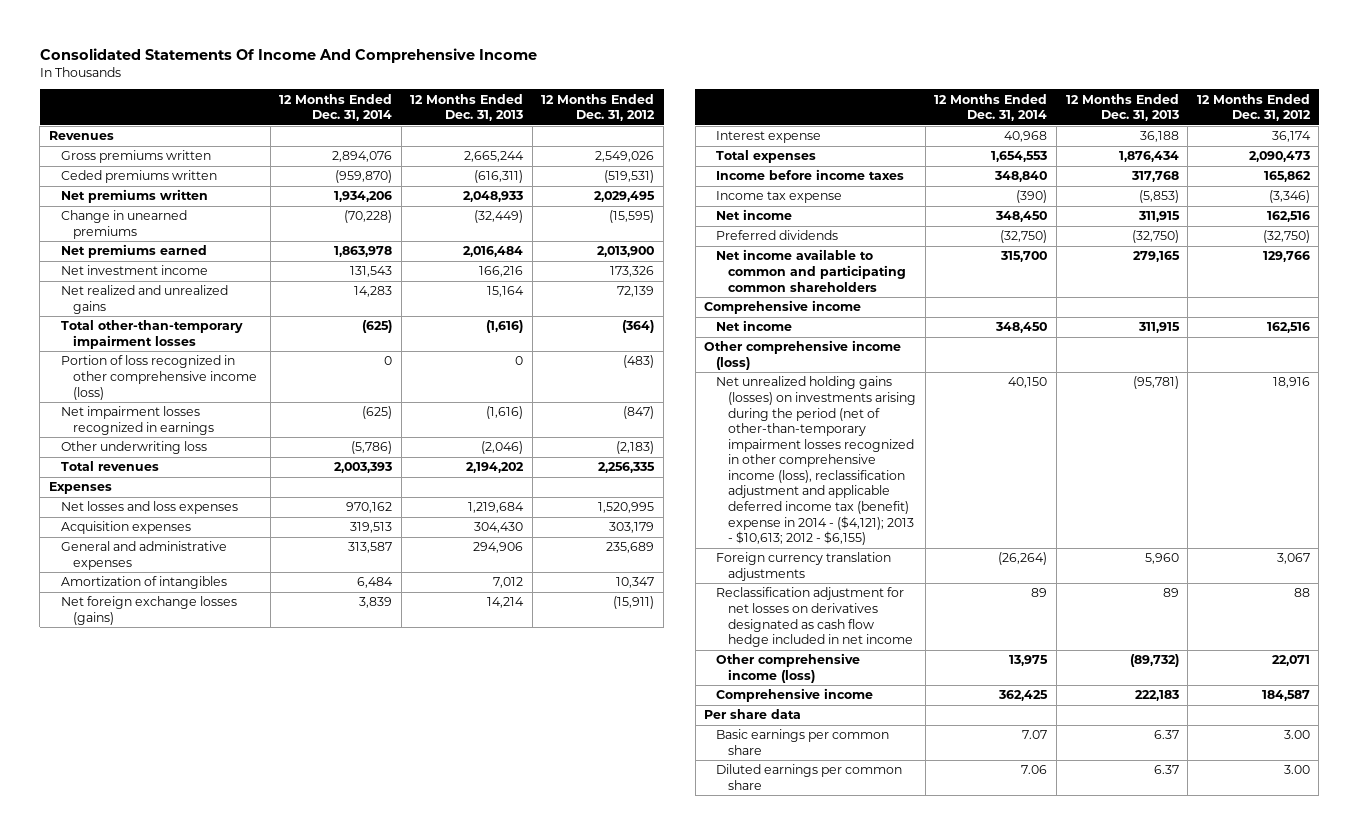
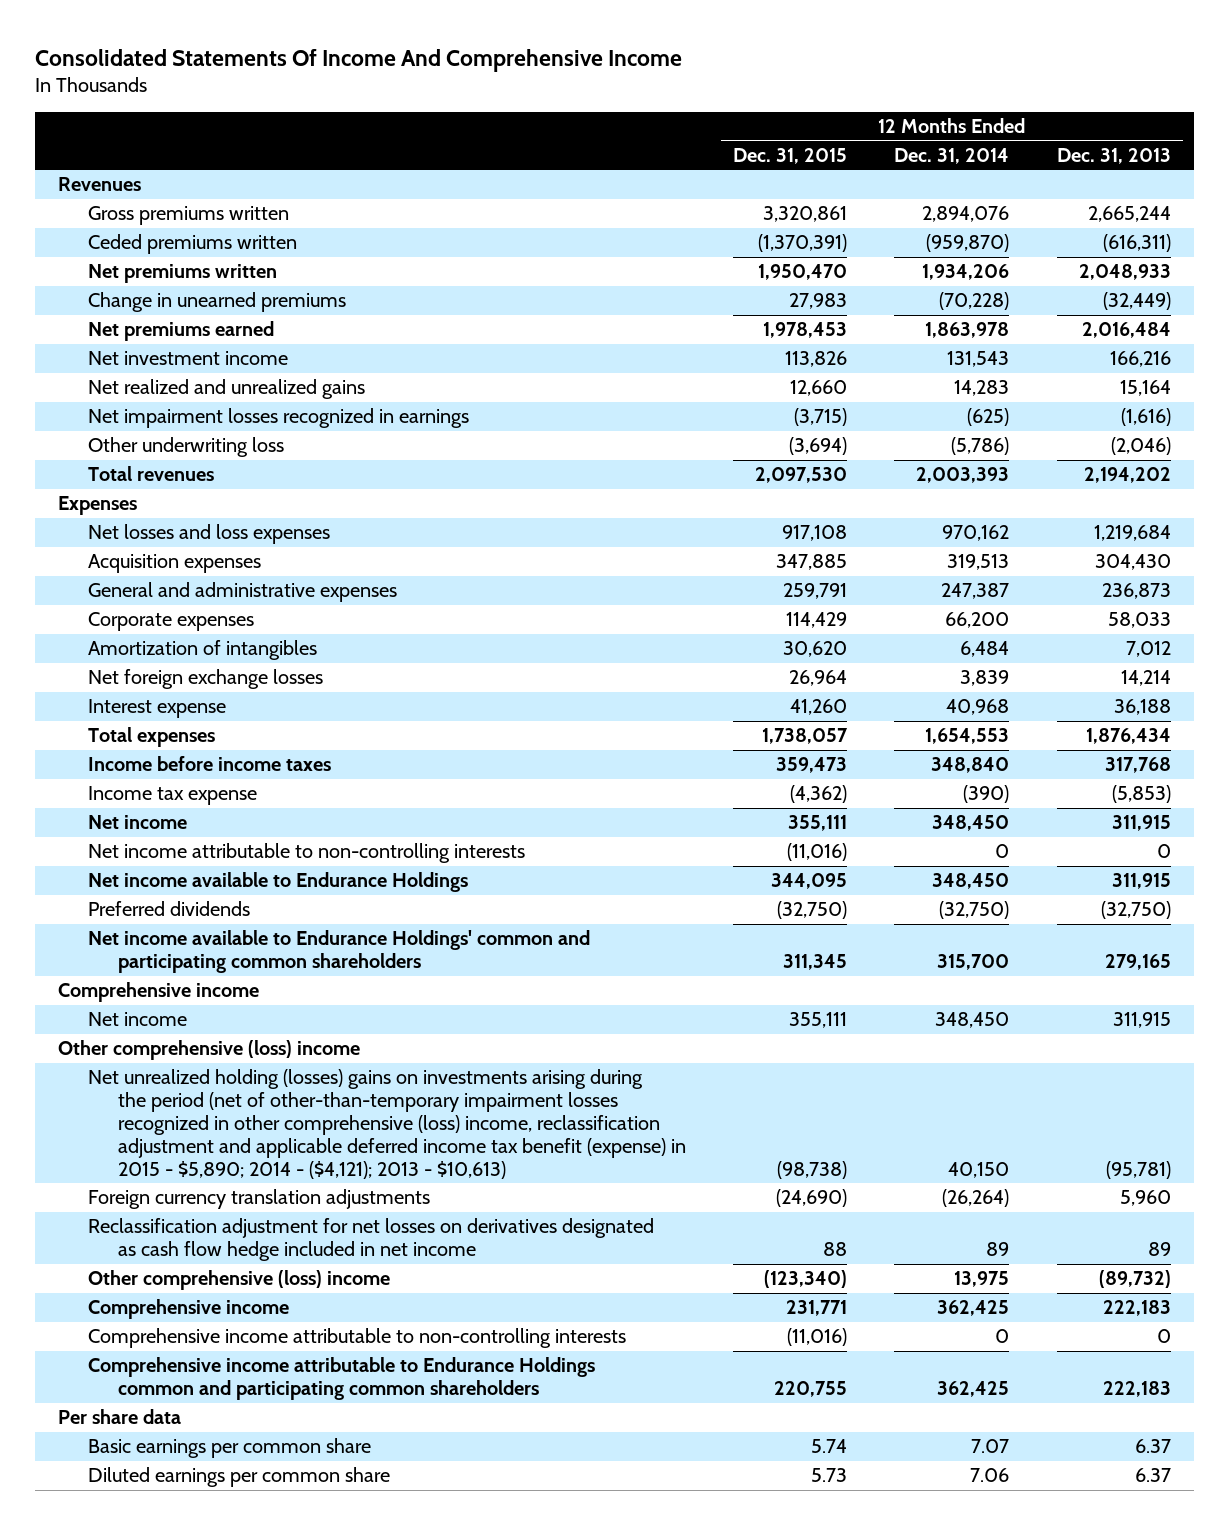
[541,93,656,122] 12 Months Ended Dec. 31, 2012 -> none
none -> [733,148,848,165] Dec. 31, 2015
[60,320,243,349] Total other-than-temporary impairment losses -> none
[60,355,257,400] Portion of loss recognized in other comprehensive income (loss) -> none
[348,542,393,554] 313,587 -> [941,583,1010,600] 247,387
[473,542,524,554] 294,906 -> [1101,583,1171,600] 236,873
none -> [88,612,255,632] Corporate expenses
[60,596,237,625] Net foreign exchange losses (gains) -> [88,669,324,690] Net foreign exchange losses
none -> [88,843,526,864] Net income attributable to non-controlling interests
none -> [88,872,469,893] Net income available to Endurance Holdings
[716,249,907,292] Net income available to common and participating common shareholders -> [88,930,591,974] Net income available to Endurance Holdings' common and participating common shareholders
[704,340,902,370] Other comprehensive income (loss) -> [58,1040,361,1061] Other comprehensive (loss) income
[716,376,917,546] Net unrealized holding gains (losses) on investments arising during the period (net of other-than-temporary impairment losses recognized in other comprehensive income (loss), reclassification adjustment and applicable deferred income tax (benefit) expense in 2014 - ($4,121); 2013 - $10,613; 2012 - $6,155) -> [88,1069,686,1179] Net unrealized holding (losses) gains on investments arising during the period (net of other-than-temporary impairment losses recognized in other comprehensive (loss) income, reclassification adjustment and applicable deferred income tax benefit (expense) in 2015 - $5,890; 2014 - ($4,121); 2013 - $10,613)
[716,653,861,683] Other comprehensive income (loss) -> [88,1270,391,1291] Other comprehensive (loss) income
none -> [88,1328,627,1349] Comprehensive income attributable to non-controlling interests
none -> [88,1357,596,1401] Comprehensive income attributable to Endurance Holdings common and participating common shareholders

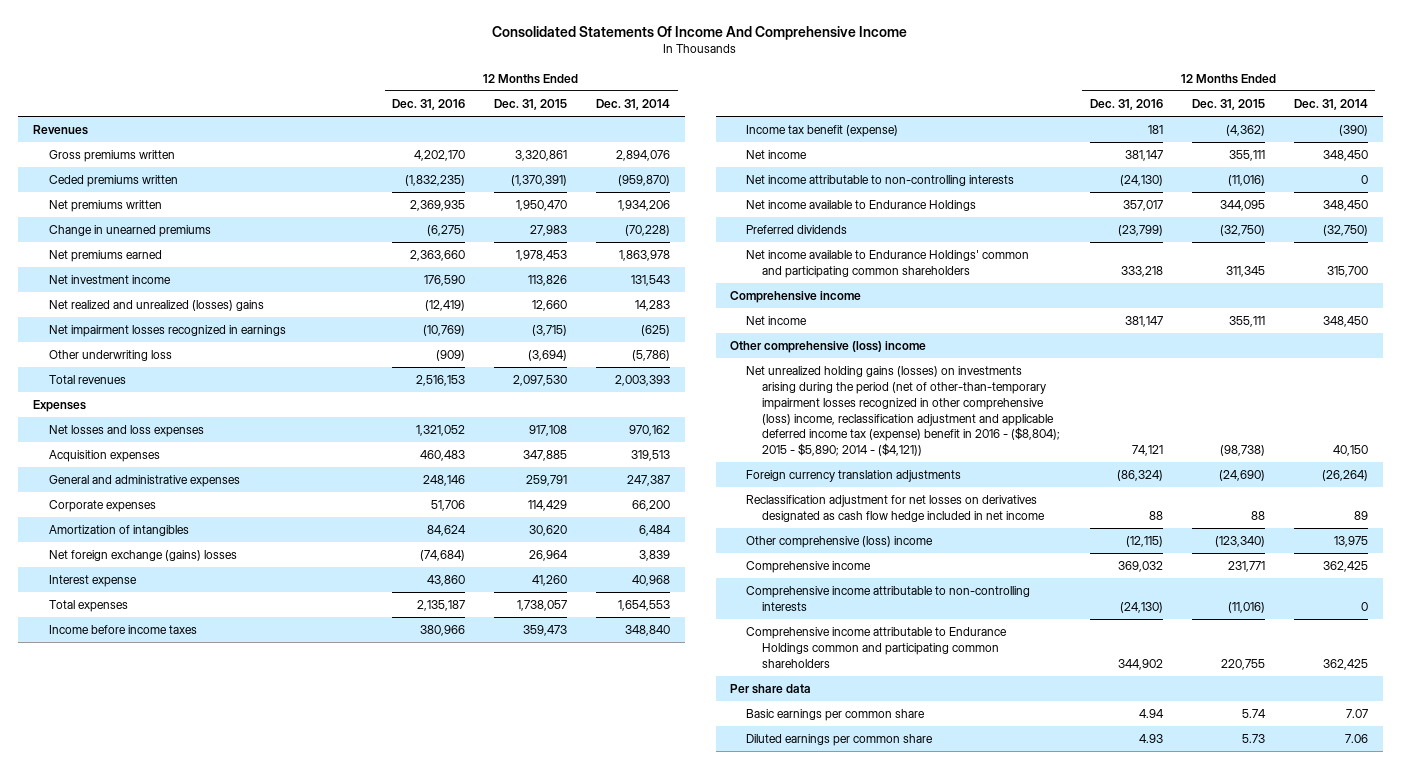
[1056,148,1171,165] Dec. 31, 2013 -> none
none -> [391,99,465,111] Dec. 31, 2016
[88,379,366,400] Net realized and unrealized gains -> [48,300,264,312] Net realized and unrealized (losses) gains
[88,669,324,690] Net foreign exchange losses -> [48,550,237,562] Net foreign exchange (gains) losses
[88,786,258,806] Income tax expense -> [746,125,899,138] Income tax benefit (expense)
[88,1069,686,1179] Net unrealized holding (losses) gains on investments arising during the period (net of other-than-temporary impairment losses recognized in other comprehensive (loss) income, reclassification adjustment and applicable deferred income tax benefit (expense) in 2015 - $5,890; 2014 - ($4,121); 2013 - $10,613) -> [746,366,1061,457] Net unrealized holding gains (losses) on investments arising during the period (net of other-than-temporary impairment losses recognized in other comprehensive (loss) income, reclassification adjustment and applicable deferred income tax (expense) benefit in 2016 - ($8,804); 2015 - $5,890; 2014 - ($4,121))

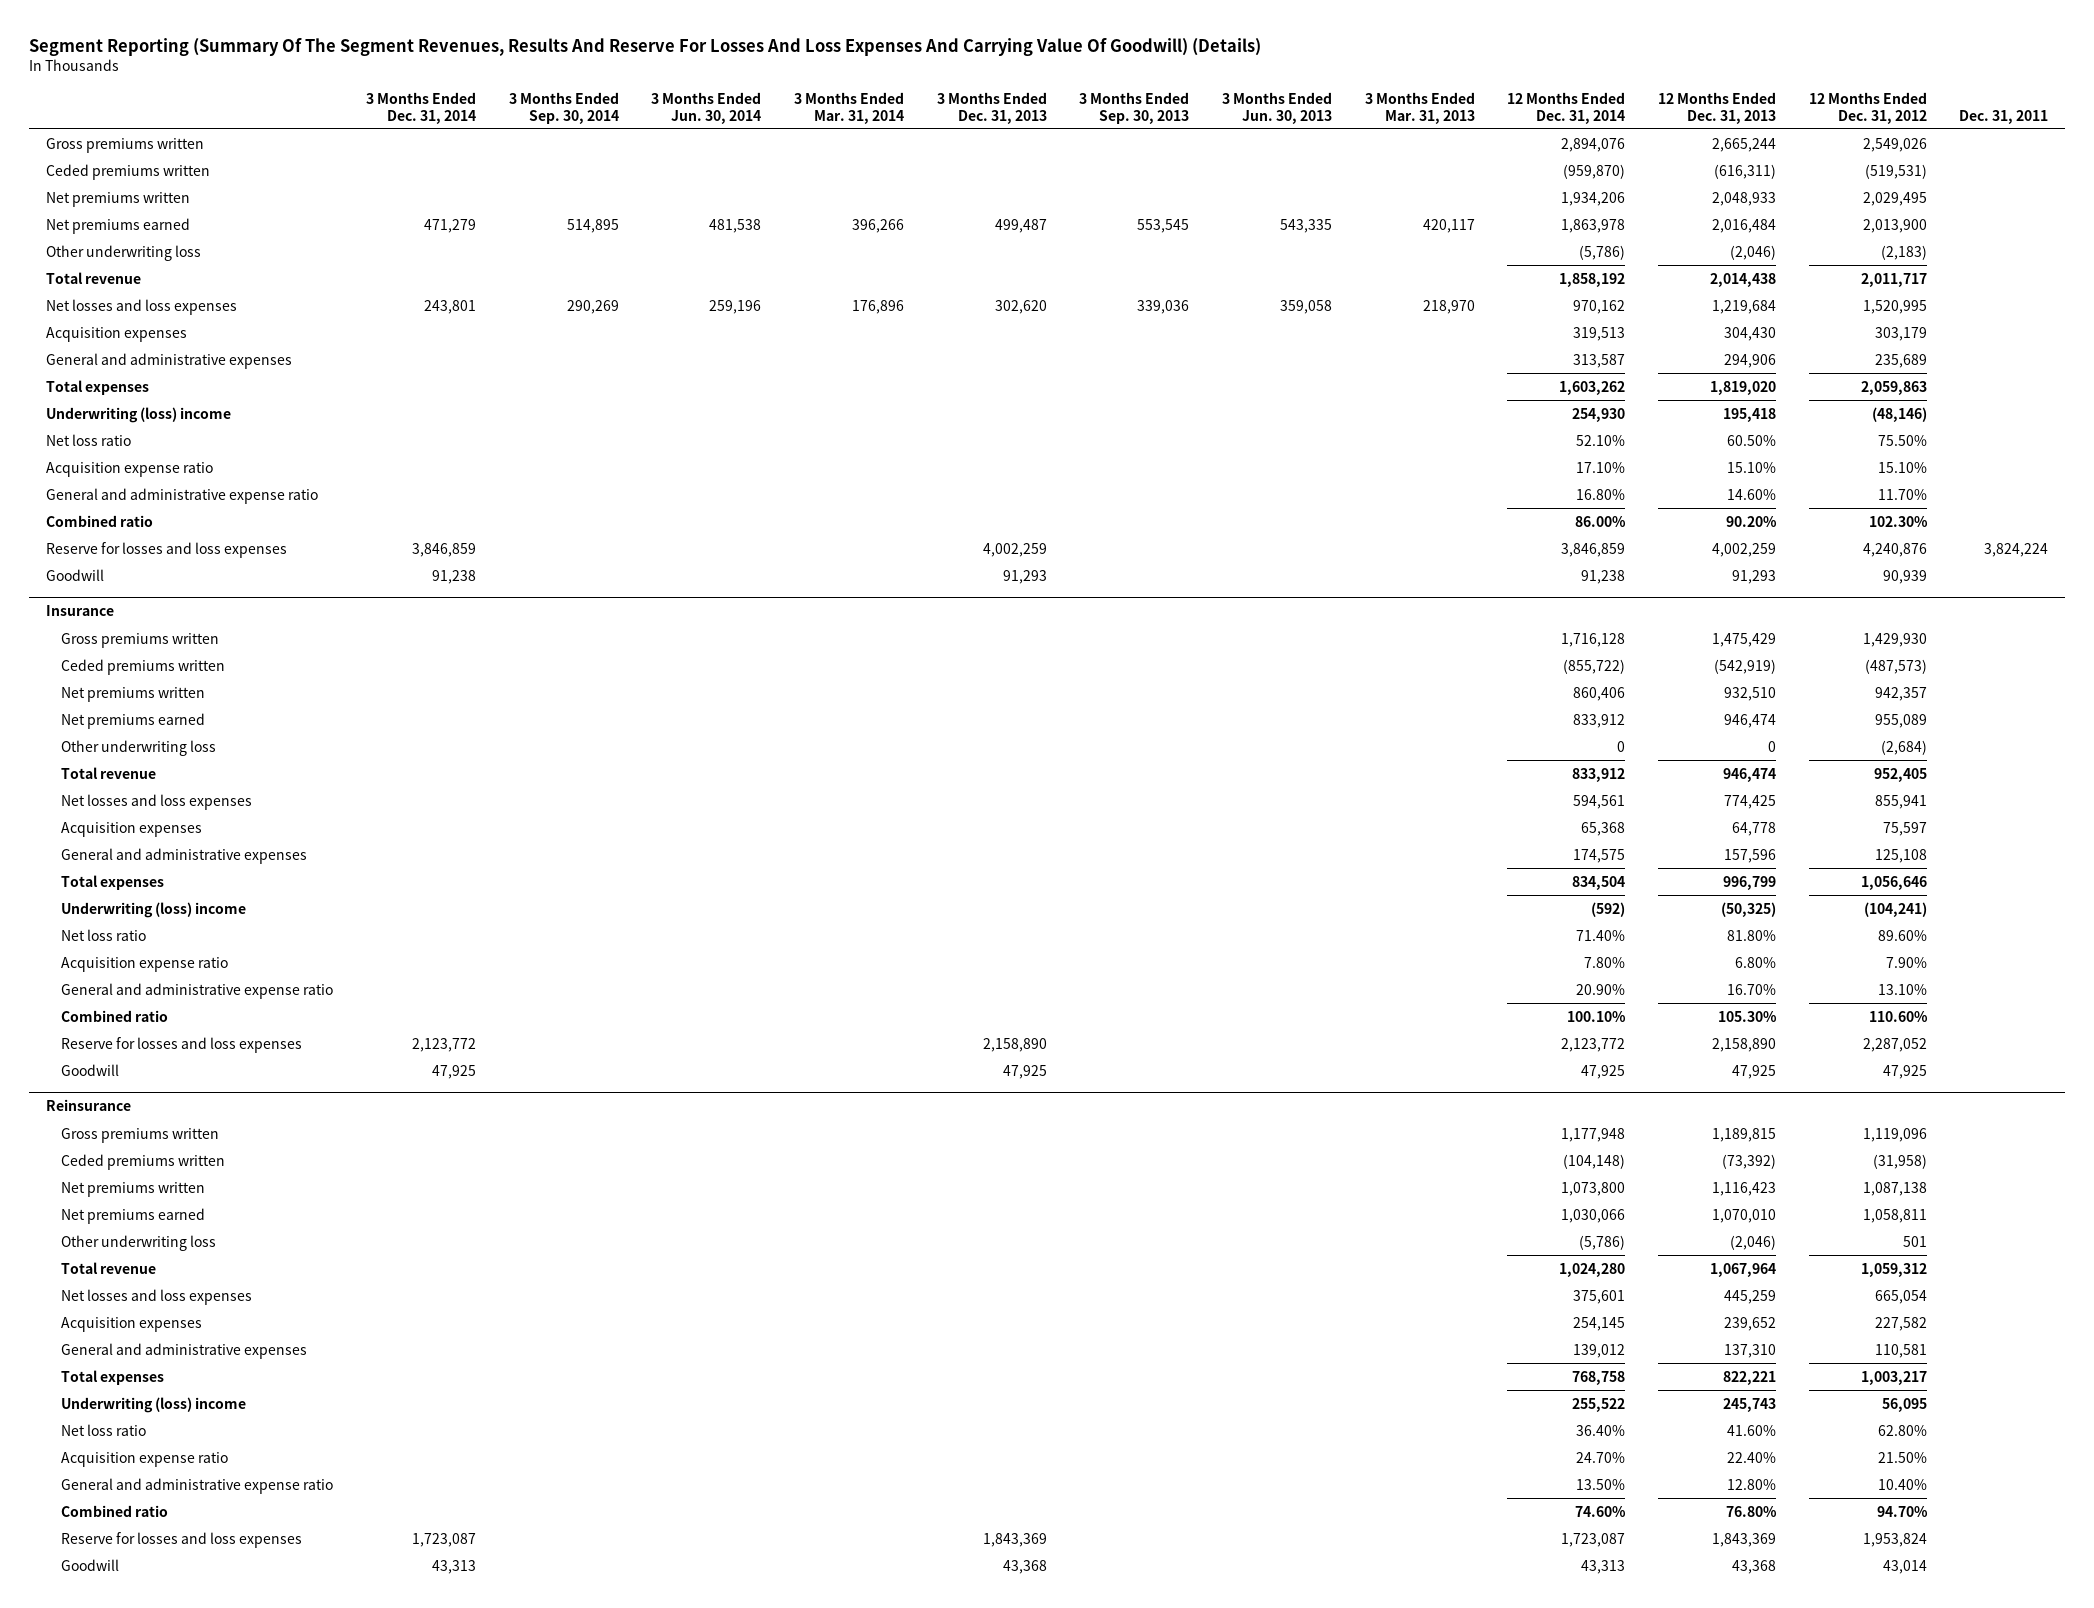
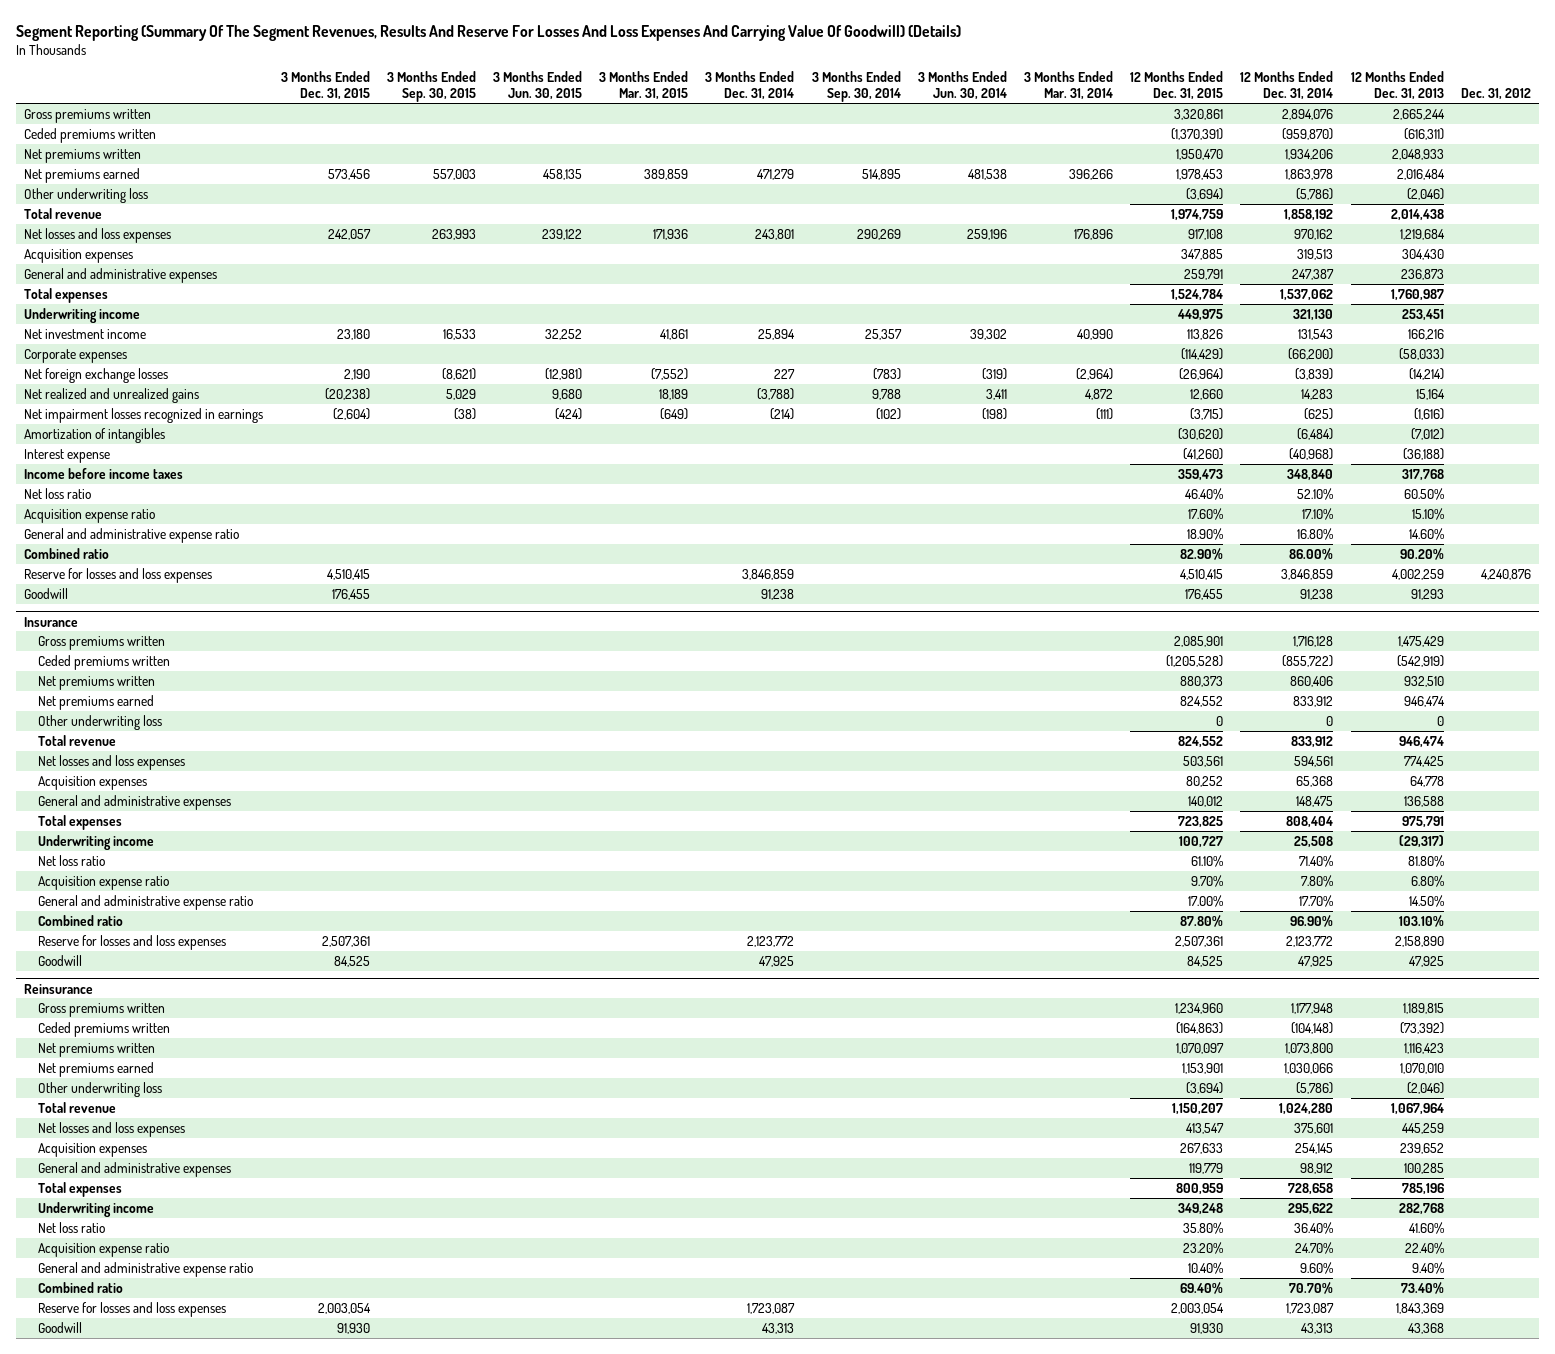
[936,91,1047,124] 3 Months Ended Dec. 31, 2013 -> none
[1079,91,1190,124] 3 Months Ended Sep. 30, 2013 -> none
[1221,91,1332,124] 3 Months Ended Jun. 30, 2013 -> none
[1364,91,1475,124] 3 Months Ended Mar. 31, 2013 -> none
[1808,91,1927,124] 12 Months Ended Dec. 31, 2012 -> none
[1959,109,2049,124] Dec. 31, 2011 -> none
none -> [280,71,370,101] 3 Months Ended Dec. 31, 2015
none -> [386,71,476,103] 3 Months Ended Sep. 30, 2015
none -> [492,71,582,101] 3 Months Ended Jun. 30, 2015
none -> [599,71,689,101] 3 Months Ended Mar. 31, 2015
none -> [1130,71,1224,101] 12 Months Ended Dec. 31, 2015
none -> [1460,88,1531,101] Dec. 31, 2012
[1573,353,1626,368] 313,587 -> [1292,268,1335,280] 247,387
[1723,353,1776,368] 294,906 -> [1400,268,1444,280] 236,873
[1559,380,1626,395] 1,603,262 -> [1280,288,1334,301] 1,537,062
[1709,380,1776,395] 1,819,020 -> [1390,288,1444,301] 1,760,987
[45,406,231,423] Underwriting (loss) income -> [24,307,141,323] Underwriting income
[1572,407,1626,422] 254,930 -> [1293,308,1334,321] 321,130
[1722,407,1776,422] 195,418 -> [1401,308,1444,321] 253,451
none -> [24,328,147,339] Net investment income
none -> [24,348,128,363] Corporate expenses
none -> [24,367,169,383] Net foreign exchange losses
none -> [24,387,200,403] Net realized and unrealized gains
none -> [24,407,264,423] Net impairment losses recognized in earnings
none -> [24,427,166,443] Amortization of intangibles
none -> [24,448,111,463] Interest expense
none -> [24,467,184,479] Income before income taxes
[1573,848,1626,863] 174,575 -> [1296,795,1334,807] 148,475
[1723,848,1776,863] 157,596 -> [1403,795,1444,807] 136,588
[1572,875,1626,890] 834,504 -> [1286,815,1334,828] 808,404
[1722,875,1776,890] 996,799 -> [1401,815,1444,828] 975,791
[61,901,247,918] Underwriting (loss) income -> [37,834,154,850] Underwriting income
[1591,901,1626,917] (592) -> [1294,835,1334,848] 25,508
[1720,901,1776,917] (50,325) -> [1398,834,1444,848] (29,317)
[1576,983,1626,995] 20.90% -> [1299,894,1334,907] 17.70%
[1726,983,1776,995] 16.70% -> [1408,894,1444,907] 14.50%
[1567,1010,1627,1022] 100.10% -> [1290,914,1334,927] 96.90%
[1717,1010,1777,1022] 105.30% -> [1398,914,1444,927] 103.10%
[1573,1343,1626,1358] 139,012 -> [1300,1162,1334,1174] 98,912
[1723,1343,1776,1358] 137,310 -> [1403,1162,1444,1174] 100,285
[1572,1370,1626,1385] 768,758 -> [1288,1182,1334,1195] 728,658
[1722,1370,1776,1385] 822,221 -> [1401,1182,1444,1195] 785,196
[61,1396,247,1413] Underwriting (loss) income -> [37,1201,154,1217] Underwriting income
[1572,1397,1626,1412] 255,522 -> [1288,1202,1334,1215] 295,622
[1722,1397,1776,1412] 245,743 -> [1398,1202,1444,1215] 282,768
[1576,1478,1626,1490] 13.50% -> [1300,1261,1334,1274] 9.60%
[1726,1478,1776,1490] 12.80% -> [1411,1261,1444,1274] 9.40%
[1575,1505,1627,1517] 74.60% -> [1289,1281,1334,1294] 70.70%
[1725,1505,1777,1517] 76.80% -> [1400,1281,1444,1294] 73.40%

